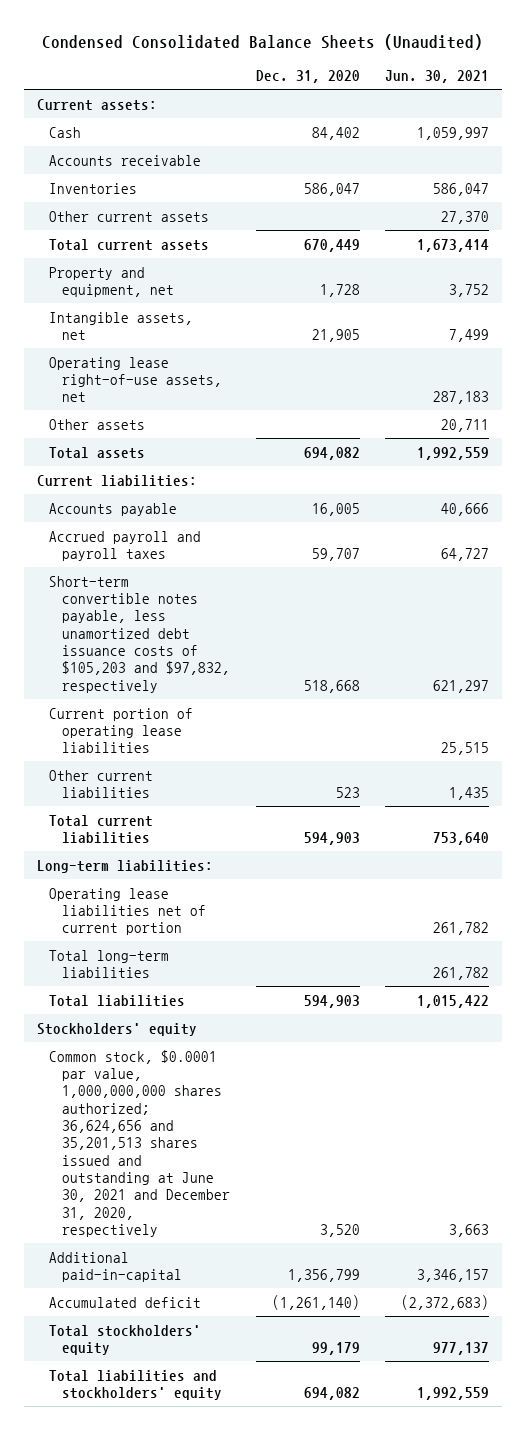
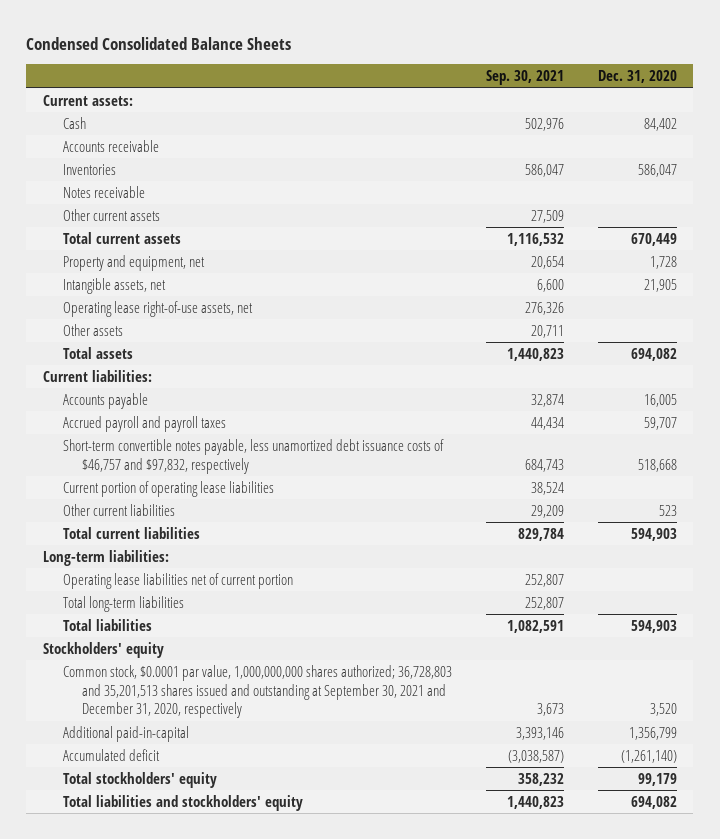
[42,33,484,50] Condensed Consolidated Balance Sheets (Unaudited) -> [26,36,292,50] Condensed Consolidated Balance Sheets
[385,70,490,84] Jun. 30, 2021 -> none
none -> [485,70,564,86] Sep. 30, 2021
none -> [62,185,145,198] Notes receivable
[49,575,230,693] Short-term convertible notes payable, less unamortized debt issuance costs of $105,203 and $97,832, respectively -> [62,438,444,474] Short-term convertible notes payable, less unamortized debt issuance costs of $46,757 and $97,832, respectively
[49,1049,230,1238] Common stock, $0.0001 par value, 1,000,000,000 shares authorized; 36,624,656 and 35,201,513 shares issued and outstanding at June 30, 2021 and December 31, 2020, respectively -> [62,664,452,719] Common stock, $0.0001 par value, 1,000,000,000 shares authorized; 36,728,803 and 35,201,513 shares issued and outstanding at September 30, 2021 and December 31, 2020, respectively

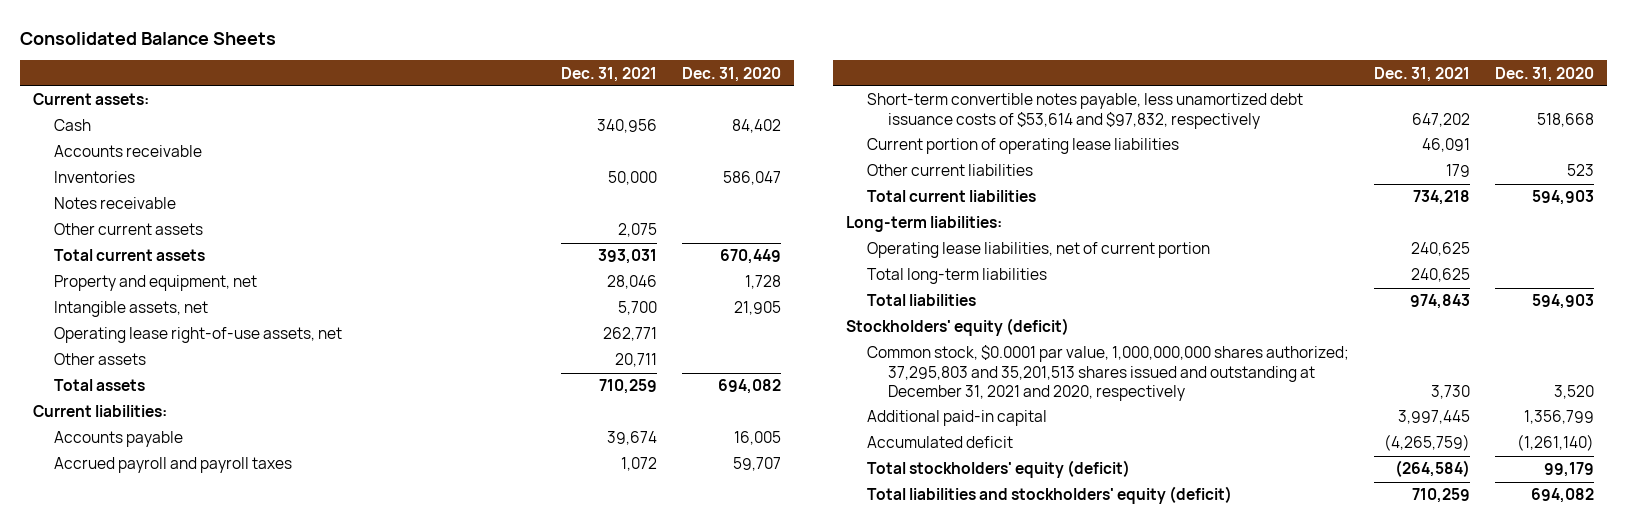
[26,36,292,50] Condensed Consolidated Balance Sheets -> [20,31,277,45] Consolidated Balance Sheets
[485,70,564,86] Sep. 30, 2021 -> none
none -> [561,66,658,82] Dec. 31, 2021
[62,438,444,474] Short-term convertible notes payable, less unamortized debt issuance costs of $46,757 and $97,832, respectively -> [867,93,1304,129] Short-term convertible notes payable, less unamortized debt issuance costs of $53,614 and $97,832, respectively
[62,572,293,589] Operating lease liabilities net of current portion -> [867,242,1211,259] Operating lease liabilities, net of current portion
[43,641,165,658] Stockholders' equity -> [845,318,1069,337] Stockholders' equity (deficit)
[62,664,452,719] Common stock, $0.0001 par value, 1,000,000,000 shares authorized; 36,728,803 and 35,201,513 shares issued and outstanding at September 30, 2021 and December 31, 2020, respectively -> [867,345,1350,402] Common stock, $0.0001 par value, 1,000,000,000 shares authorized; 37,295,803 and 35,201,513 shares issued and outstanding at December 31, 2021 and 2020, respectively
[62,725,189,742] Additional paid-in-capital -> [867,410,1048,427] Additional paid-in capital
[62,771,217,788] Total stockholders' equity -> [867,460,1131,479] Total stockholders' equity (deficit)
[62,794,303,811] Total liabilities and stockholders' equity -> [867,486,1233,505] Total liabilities and stockholders' equity (deficit)

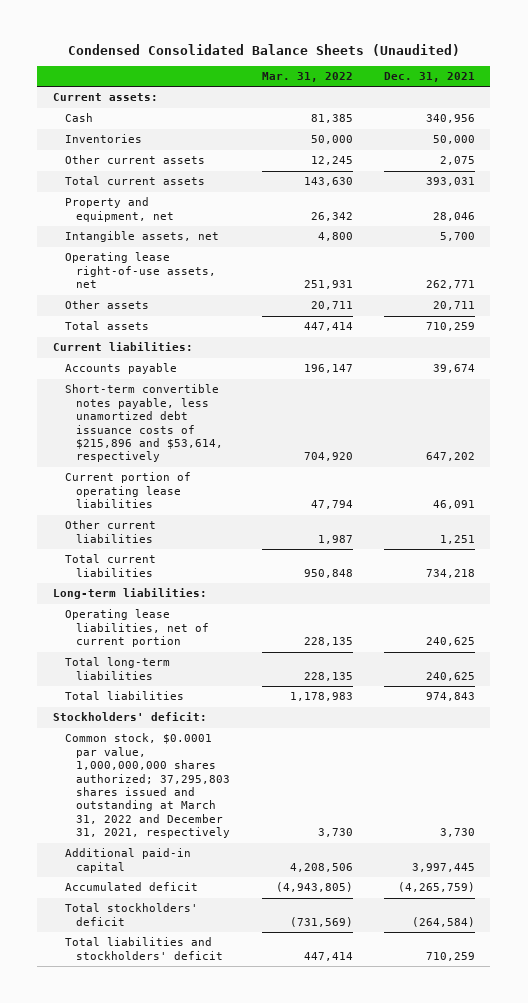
[20,31,277,45] Consolidated Balance Sheets -> [67,43,460,56] Condensed Consolidated Balance Sheets (Unaudited)
[682,66,782,82] Dec. 31, 2020 -> none
none -> [261,71,353,82] Mar. 31, 2022
[54,145,203,158] Accounts receivable -> none
[54,197,177,210] Notes receivable -> none
[54,457,293,474] Accrued payroll and payroll taxes -> none
[867,93,1304,129] Short-term convertible notes payable, less unamortized debt issuance costs of $53,614 and $97,832, respectively -> [64,384,224,463] Short-term convertible notes payable, less unamortized debt issuance costs of $215,896 and $53,614, respectively
[1446,164,1471,178] 179 -> [439,534,475,544] 1,251
[845,318,1069,337] Stockholders' equity (deficit) -> [53,712,208,722] Stockholders' deficit:
[867,345,1350,402] Common stock, $0.0001 par value, 1,000,000,000 shares authorized; 37,295,803 and 35,201,513 shares issued and outstanding at December 31, 2021 and 2020, respectively -> [64,733,231,839] Common stock, $0.0001 par value, 1,000,000,000 shares authorized; 37,295,803 shares issued and outstanding at March 31, 2022 and December 31, 2021, respectively
[867,460,1131,479] Total stockholders' equity (deficit) -> [64,903,198,926] Total stockholders' deficit
[867,486,1233,505] Total liabilities and stockholders' equity (deficit) -> [64,937,224,960] Total liabilities and stockholders' deficit

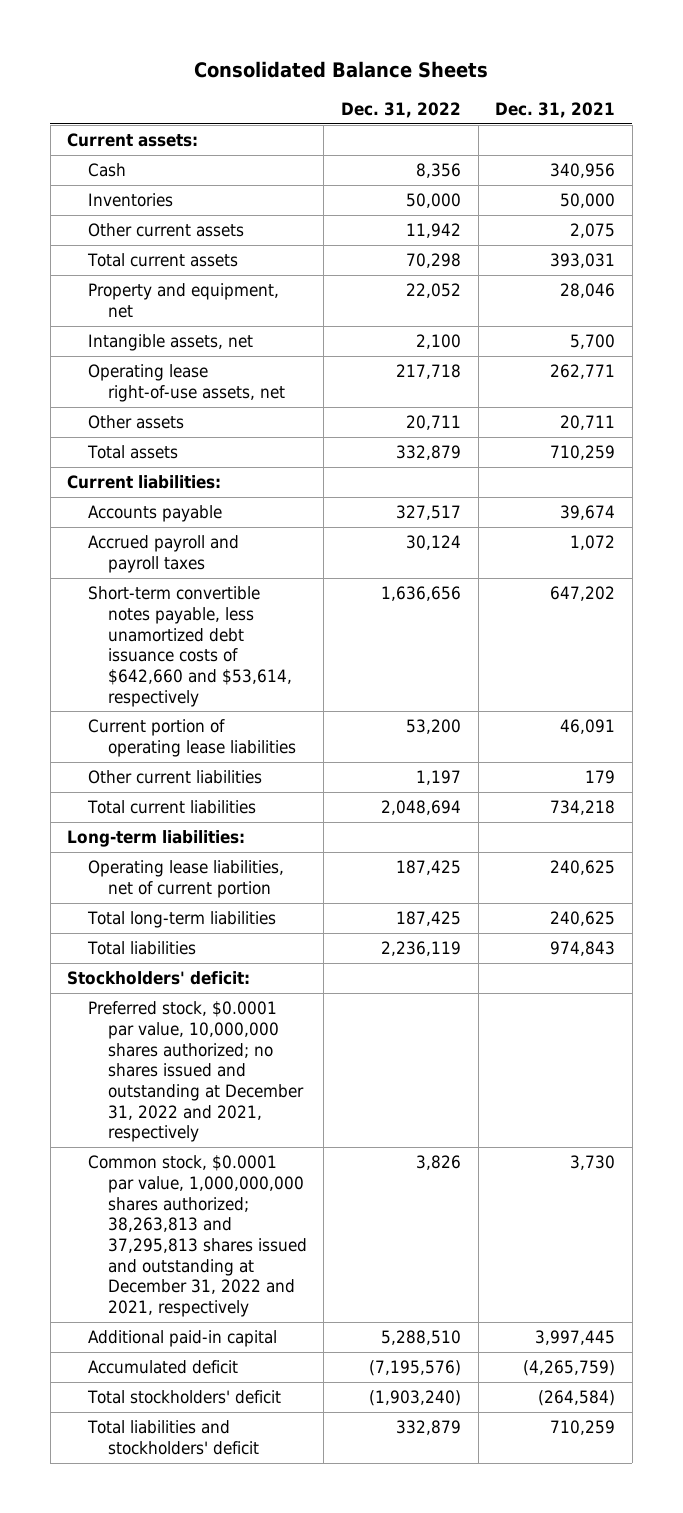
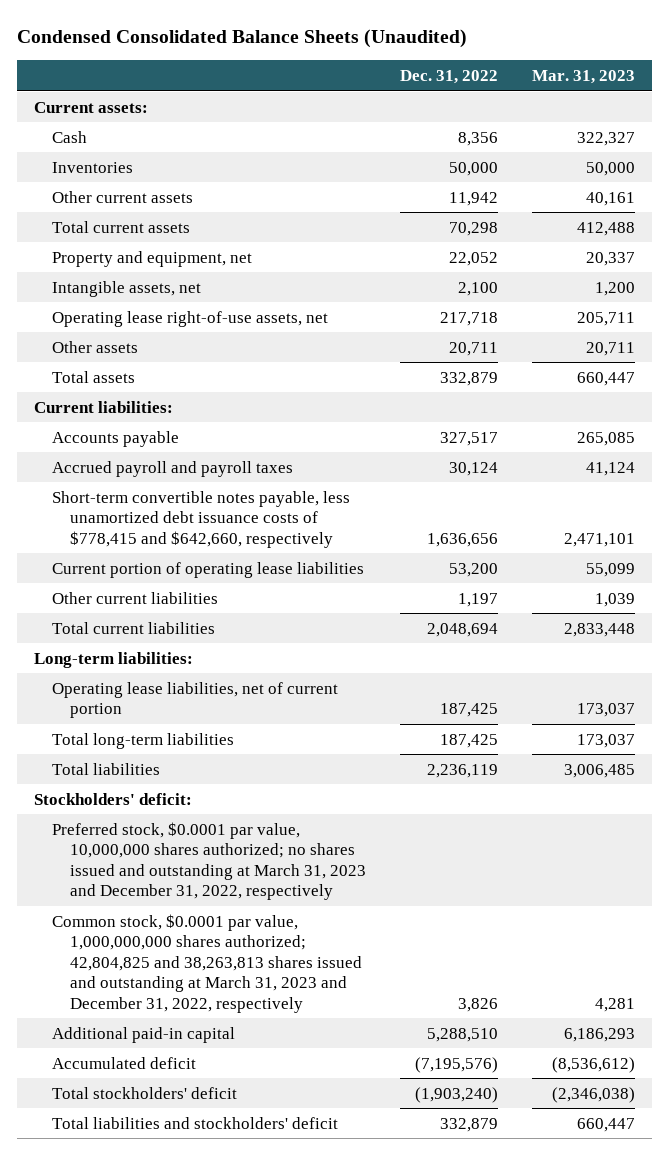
[194,60,489,78] Consolidated Balance Sheets -> [16,29,467,49] Condensed Consolidated Balance Sheets (Unaudited)
[495,101,616,118] Dec. 31, 2021 -> none
none -> [532,69,636,84] Mar. 31, 2023
[87,586,292,707] Short-term convertible notes payable, less unamortized debt issuance costs of $642,660 and $53,614, respectively -> [52,490,351,548] Short-term convertible notes payable, less unamortized debt issuance costs of $778,415 and $642,660, respectively
[87,1001,304,1143] Preferred stock, $0.0001 par value, 10,000,000 shares authorized; no shares issued and outstanding at December 31, 2022 and 2021, respectively -> [52,821,367,901] Preferred stock, $0.0001 par value, 10,000,000 shares authorized; no shares issued and outstanding at March 31, 2023 and December 31, 2022, respectively
[87,1155,307,1318] Common stock, $0.0001 par value, 1,000,000,000 shares authorized; 38,263,813 and 37,295,813 shares issued and outstanding at December 31, 2022 and 2021, respectively -> [52,913,363,1013] Common stock, $0.0001 par value, 1,000,000,000 shares authorized; 42,804,825 and 38,263,813 shares issued and outstanding at March 31, 2023 and December 31, 2022, respectively

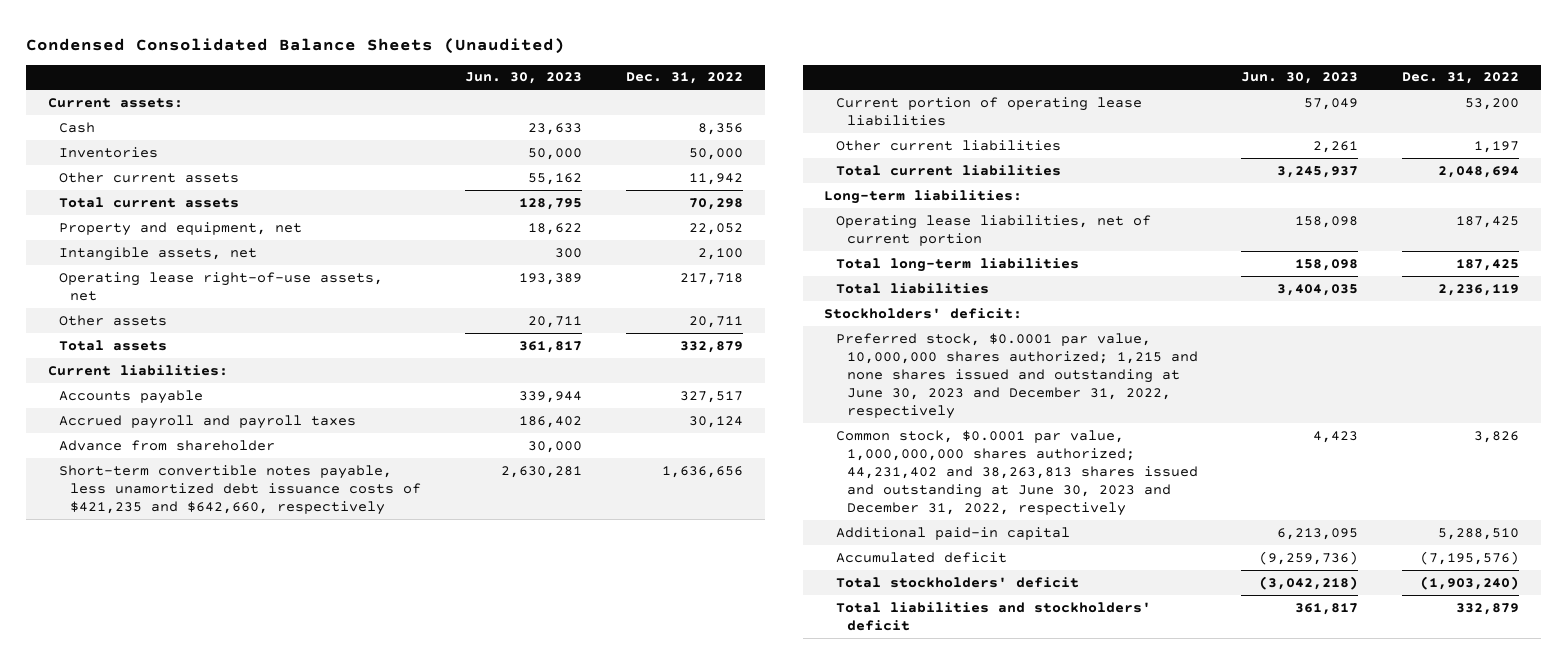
[532,69,636,84] Mar. 31, 2023 -> none
none -> [465,72,583,85] Jun. 30, 2023
none -> [59,439,276,451] Advance from shareholder
[52,490,351,548] Short-term convertible notes payable, less unamortized debt issuance costs of $778,415 and $642,660, respectively -> [59,464,422,515] Short-term convertible notes payable, less unamortized debt issuance costs of $421,235 and $642,660, respectively
[52,821,367,901] Preferred stock, $0.0001 par value, 10,000,000 shares authorized; no shares issued and outstanding at March 31, 2023 and December 31, 2022, respectively -> [835,332,1198,420] Preferred stock, $0.0001 par value, 10,000,000 shares authorized; 1,215 and none shares issued and outstanding at June 30, 2023 and December 31, 2022, respectively
[52,913,363,1013] Common stock, $0.0001 par value, 1,000,000,000 shares authorized; 42,804,825 and 38,263,813 shares issued and outstanding at March 31, 2023 and December 31, 2022, respectively -> [835,429,1198,517] Common stock, $0.0001 par value, 1,000,000,000 shares authorized; 44,231,402 and 38,263,813 shares issued and outstanding at June 30, 2023 and December 31, 2022, respectively

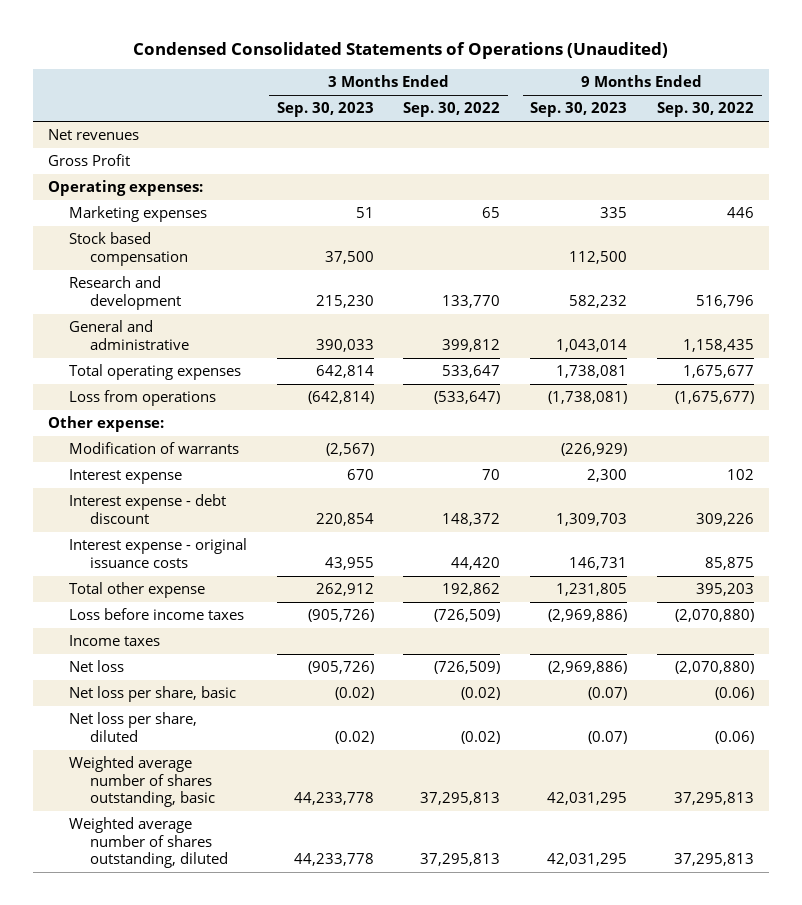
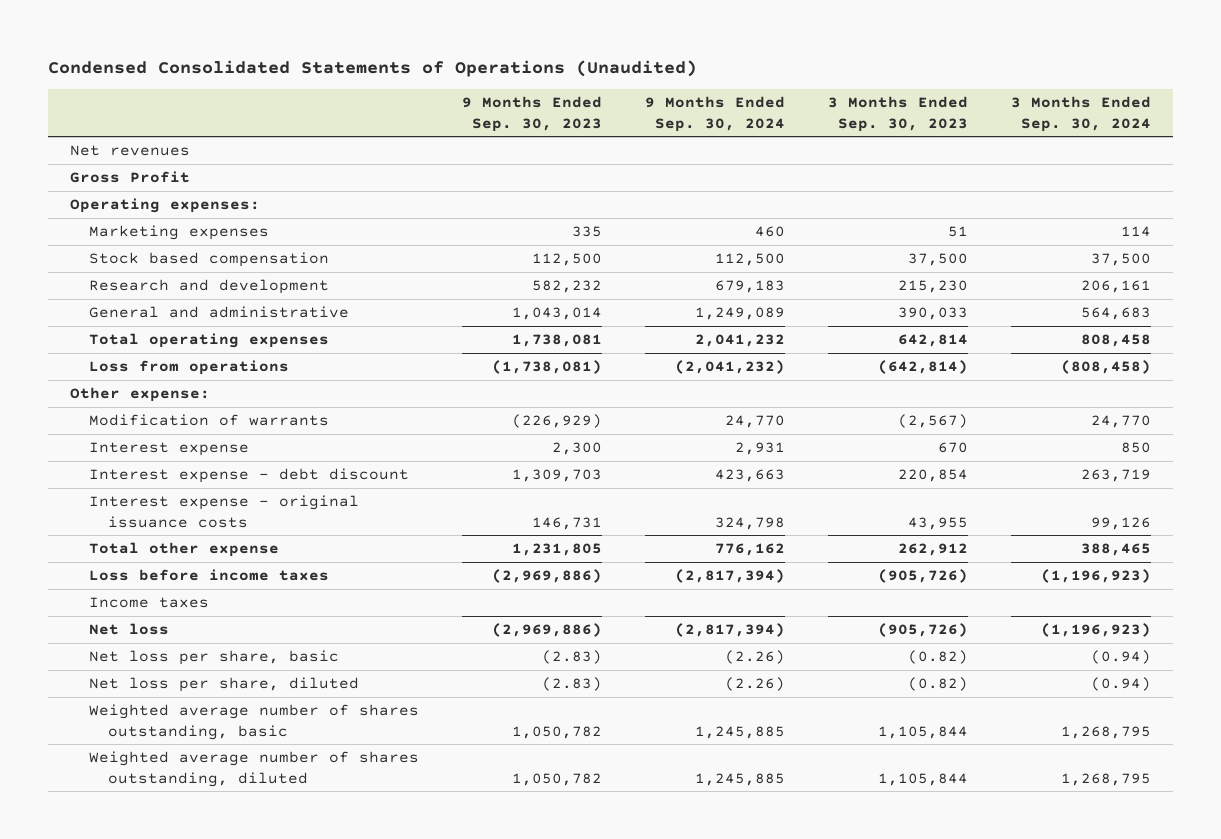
[403,102,501,118] Sep. 30, 2022 -> none
[657,102,755,118] Sep. 30, 2022 -> none
none -> [645,96,786,132] 9 Months Ended Sep. 30, 2024
none -> [1011,96,1152,132] 3 Months Ended Sep. 30, 2024
[334,687,374,701] (0.02) -> [908,650,969,665] (0.82)
[588,687,628,701] (0.07) -> [541,650,602,665] (2.83)
[334,730,374,744] (0.02) -> [908,677,969,692] (0.82)
[588,730,628,744] (0.07) -> [541,677,602,692] (2.83)
[293,791,374,805] 44,233,778 -> [878,725,969,739] 1,105,844
[547,791,628,805] 42,031,295 -> [511,725,602,739] 1,050,782
[293,852,374,866] 44,233,778 -> [878,772,969,786] 1,105,844
[547,852,628,866] 42,031,295 -> [511,772,602,786] 1,050,782

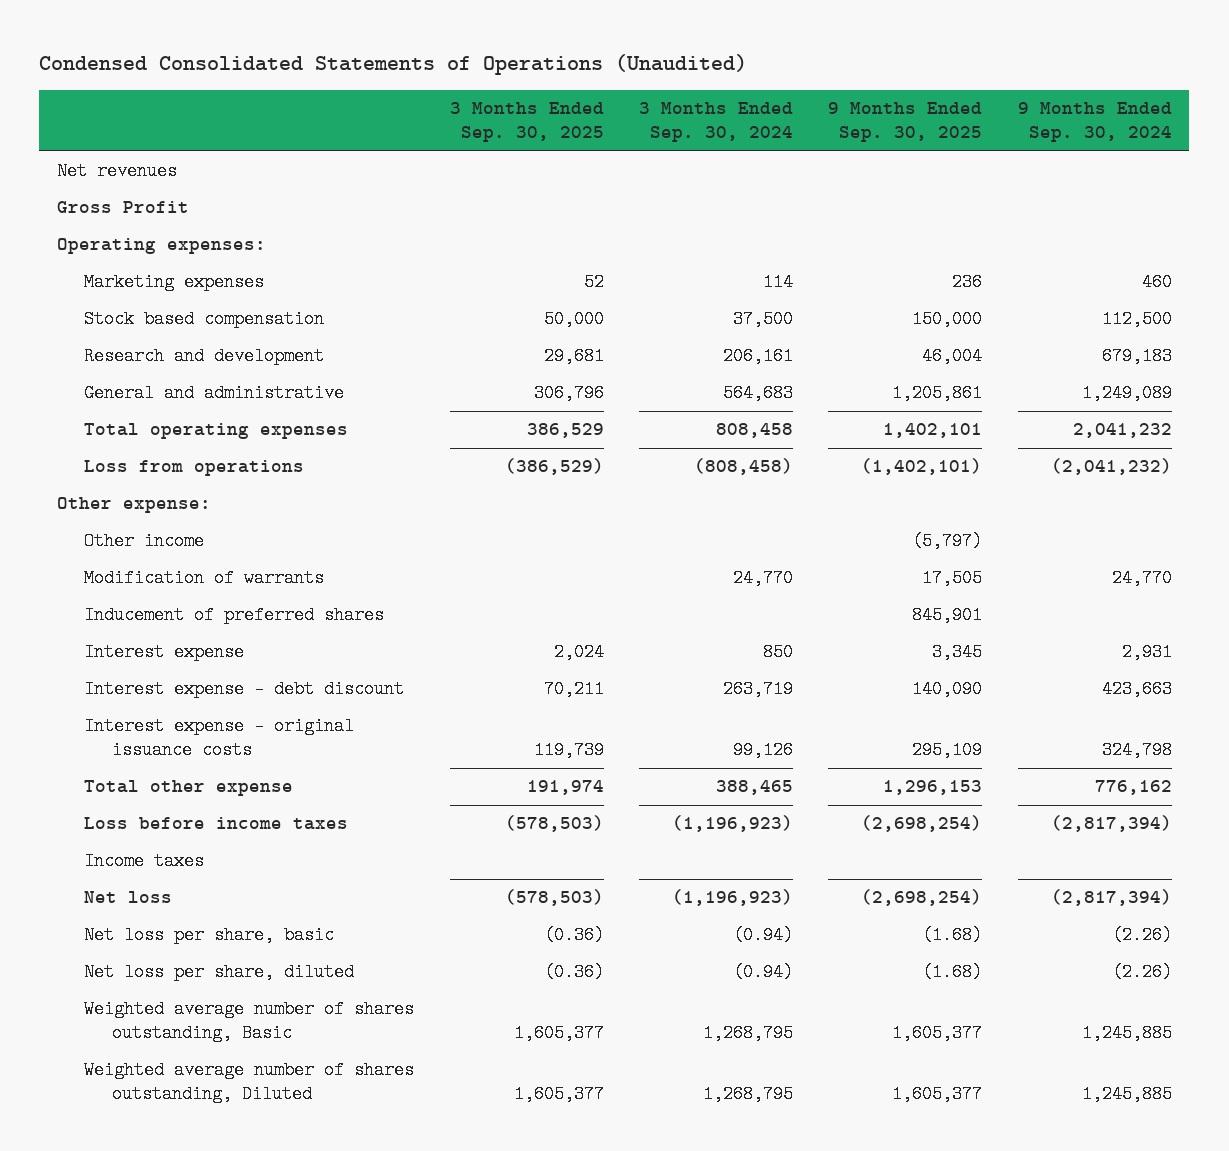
[461,96,602,132] 9 Months Ended Sep. 30, 2023 -> none
[828,96,969,132] 3 Months Ended Sep. 30, 2023 -> none
none -> [449,102,604,143] 3 Months Ended Sep. 30, 2025
none -> [828,102,983,143] 9 Months Ended Sep. 30, 2025
none -> [84,532,205,551] Other income
none -> [84,606,385,625] Inducement of preferred shares
[88,704,419,740] Weighted average number of shares outstanding, basic -> [84,1000,415,1043] Weighted average number of shares outstanding, Basic
[88,751,419,787] Weighted average number of shares outstanding, diluted -> [84,1061,415,1104] Weighted average number of shares outstanding, Diluted

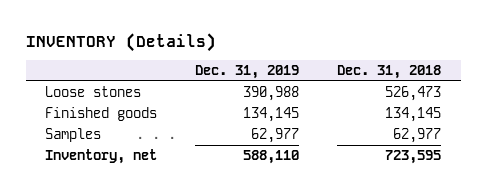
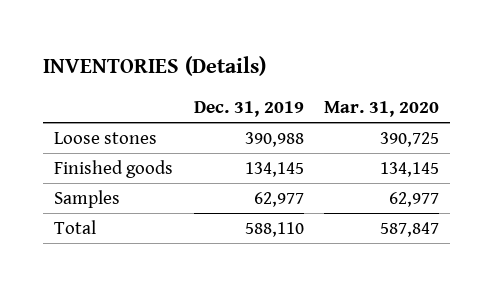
[25,32,216,52] INVENTORY (Details) -> [43,56,267,77] INVENTORIES (Details)
[337,65,442,80] Dec. 31, 2018 -> none
none -> [324,101,440,118] Mar. 31, 2020
[44,149,157,165] Inventory, net -> [53,219,96,234] Total

